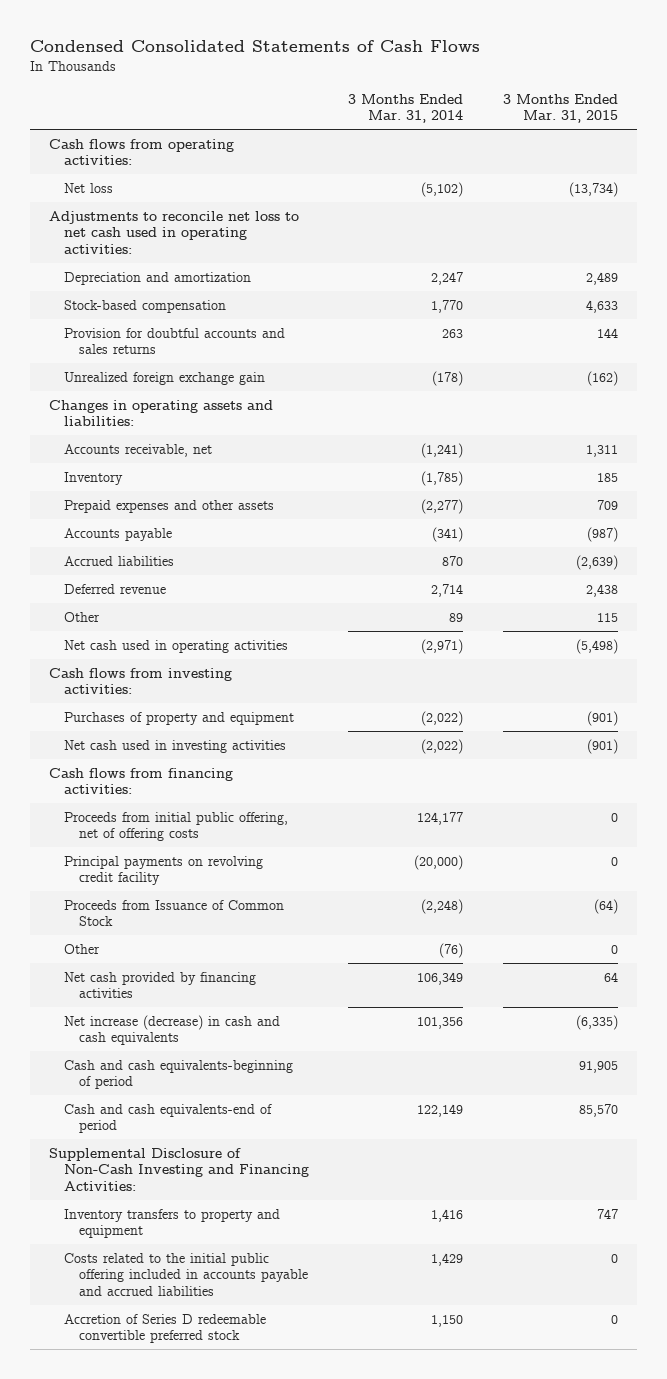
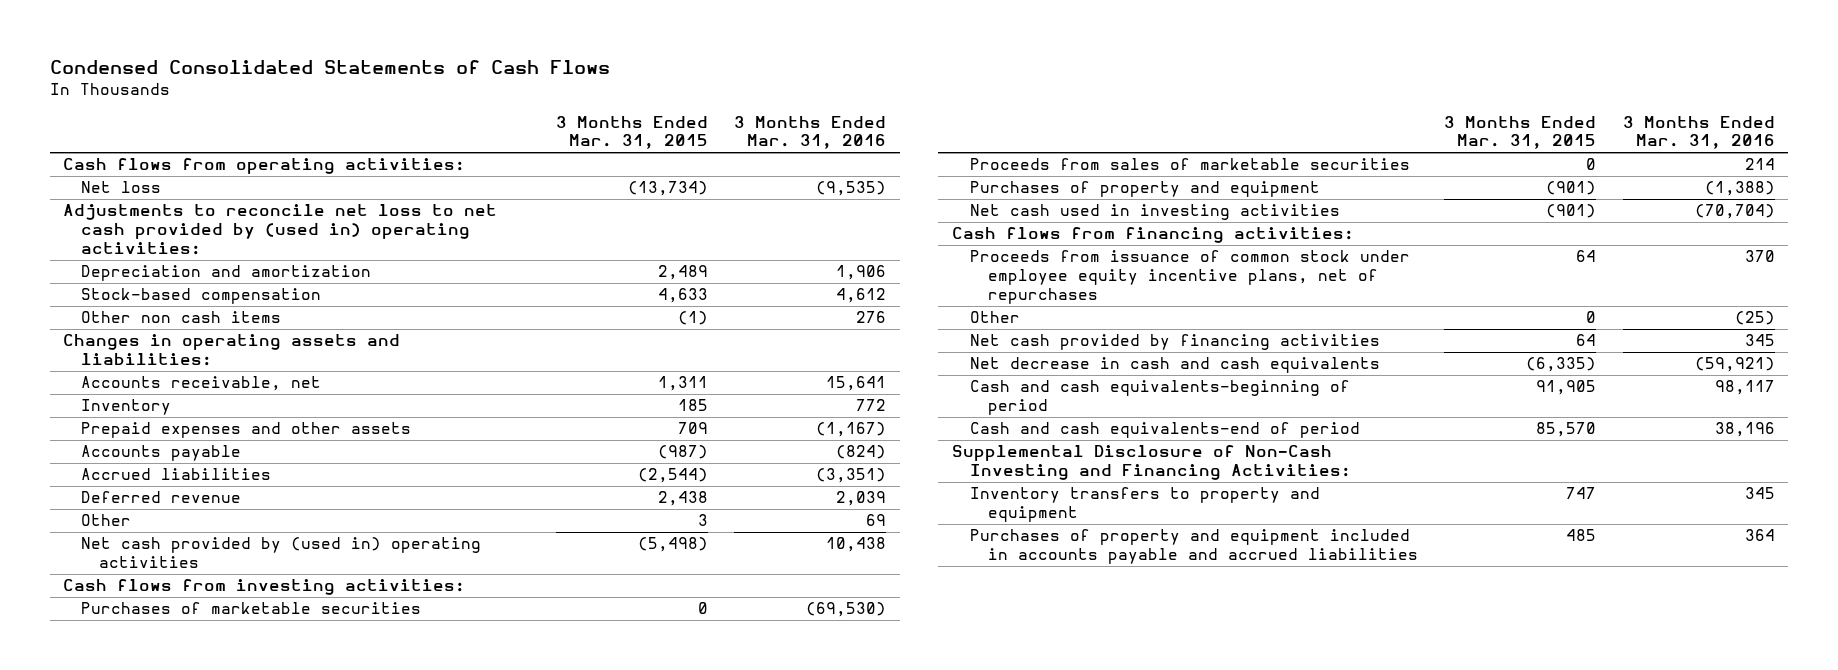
[348,93,464,124] 3 Months Ended Mar. 31, 2014 -> none
none -> [734,115,887,150] 3 Months Ended Mar. 31, 2016
[49,210,300,255] Adjustments to reconcile net loss to net cash used in operating activities: -> [63,204,498,255] Adjustments to reconcile net loss to net cash provided by (used in) operating activities:
[64,327,286,355] Provision for doubtful accounts and sales returns -> none
[64,371,266,385] Unrealized foreign exchange gain -> none
none -> [81,311,282,324] Other non cash items
[575,554,618,570] (2,639) -> [637,468,708,484] (2,544)
[596,612,618,622] 115 -> [697,514,708,527] 3
[64,639,289,653] Net cash used in operating activities -> [81,537,482,569] Net cash provided by (used in) operating activities
none -> [81,602,422,615] Purchases of marketable securities
none -> [969,158,1410,171] Proceeds from sales of marketable securities
[64,811,289,842] Proceeds from initial public offering, net of offering costs -> none
[64,855,264,886] Principal payments on revolving credit facility -> none
[64,899,285,927] Proceeds from Issuance of Common Stock -> [969,250,1410,304] Proceeds from issuance of common stock under employee equity incentive plans, net of repurchases
[593,898,618,914] (64) -> [1576,250,1597,263] 64
[64,1014,281,1046] Net increase (decrease) in cash and cash equivalents -> [969,357,1380,374] Net decrease in cash and cash equivalents
[64,1313,267,1344] Accretion of Series D redeemable convertible preferred stock -> none
[64,1252,308,1297] Costs related to the initial public offering included in accounts payable and accrued liabilities -> [969,529,1418,565] Purchases of property and equipment included in accounts payable and accrued liabilities
[610,1253,618,1263] 0 -> [1566,529,1597,542] 485

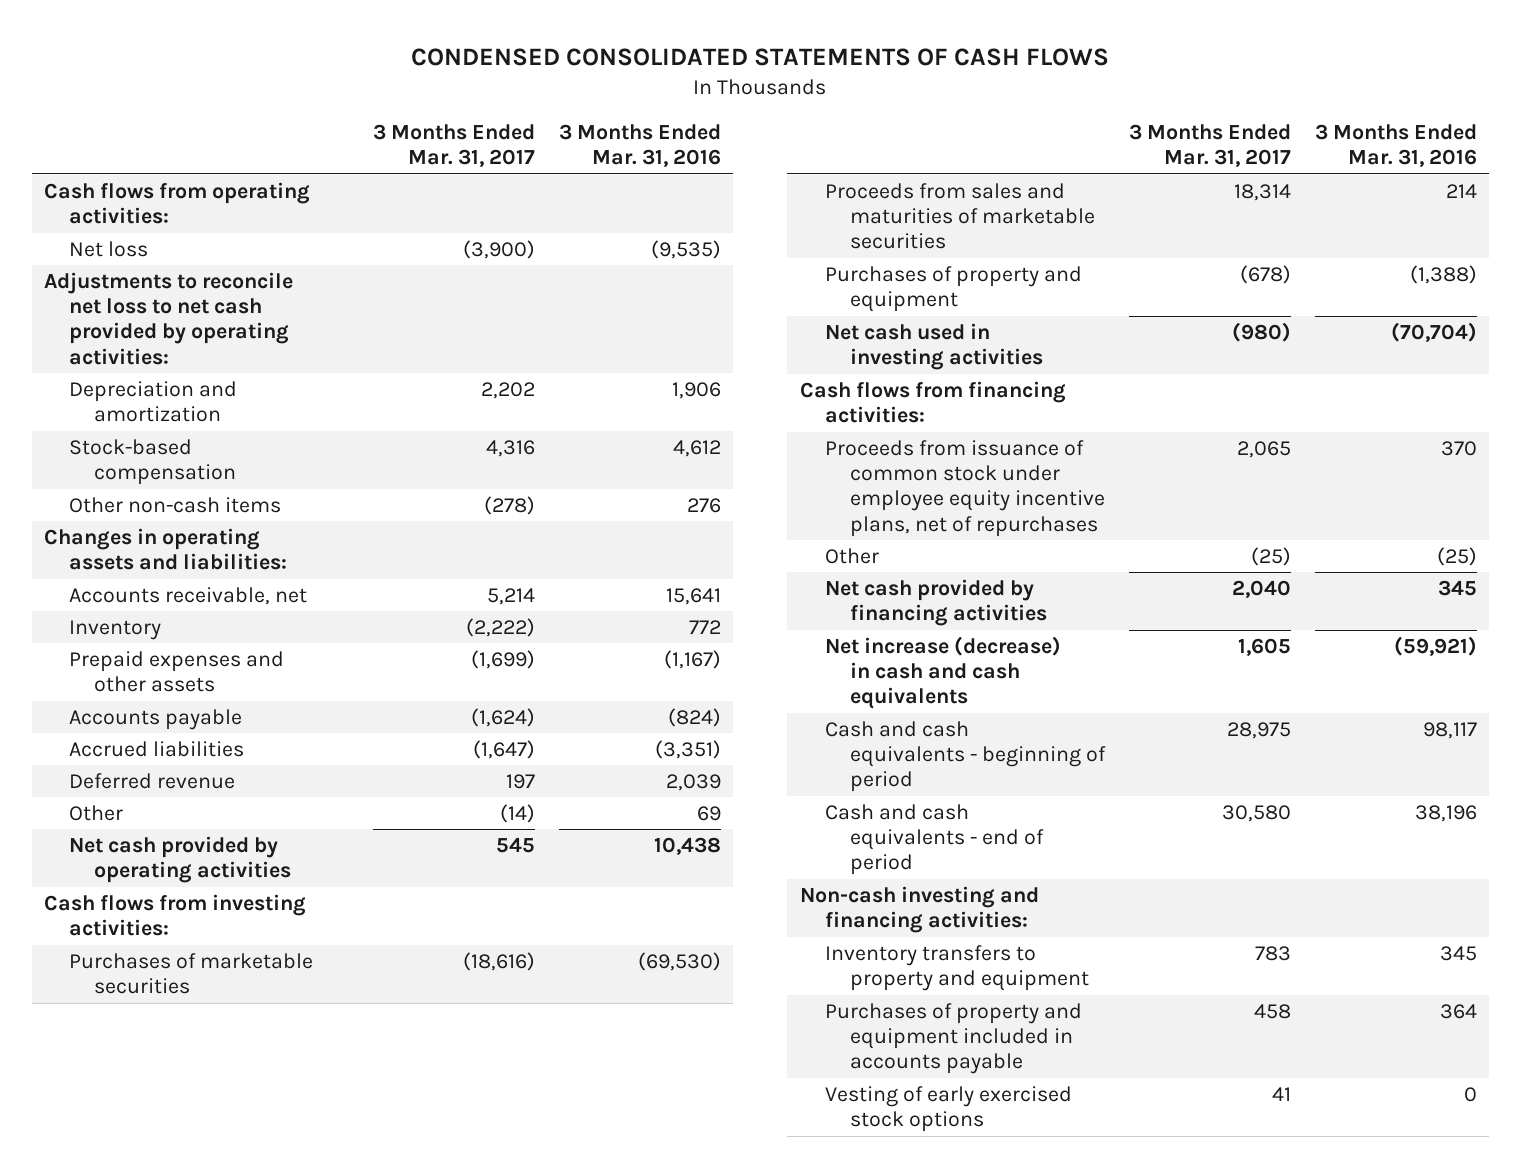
[49,59,610,74] Condensed Consolidated Statements of Cash Flows -> [411,48,1110,67] CONDENSED CONSOLIDATED STATEMENTS OF CASH FLOWS
[555,115,708,150] 3 Months Ended Mar. 31, 2015 -> none
none -> [373,124,536,168] 3 Months Ended Mar. 31, 2017
[63,204,498,255] Adjustments to reconcile net loss to net cash provided by (used in) operating activities: -> [43,271,293,365] Adjustments to reconcile net loss to net cash provided by operating activities:
[81,311,282,324] Other non cash items -> [68,496,281,513] Other non-cash items
[81,537,482,569] Net cash provided by (used in) operating activities -> [68,835,291,884] Net cash provided by operating activities
[969,158,1410,171] Proceeds from sales of marketable securities -> [824,182,1095,250] Proceeds from sales and maturities of marketable securities
[969,357,1380,374] Net decrease in cash and cash equivalents -> [824,635,1061,710] Net increase (decrease) in cash and cash equivalents
[969,380,1350,416] Cash and cash equivalents-beginning of period -> [824,720,1106,793] Cash and cash equivalents - beginning of period
[969,422,1360,439] Cash and cash equivalents-end of period -> [824,803,1044,876] Cash and cash equivalents - end of period
[951,445,1351,481] Supplemental Disclosure of Non-Cash Investing and Financing Activities: -> [799,885,1039,934] Non-cash investing and financing activities:
[969,529,1418,565] Purchases of property and equipment included in accounts payable and accrued liabilities -> [824,1002,1082,1075] Purchases of property and equipment included in accounts payable
none -> [824,1085,1072,1133] Vesting of early exercised stock options

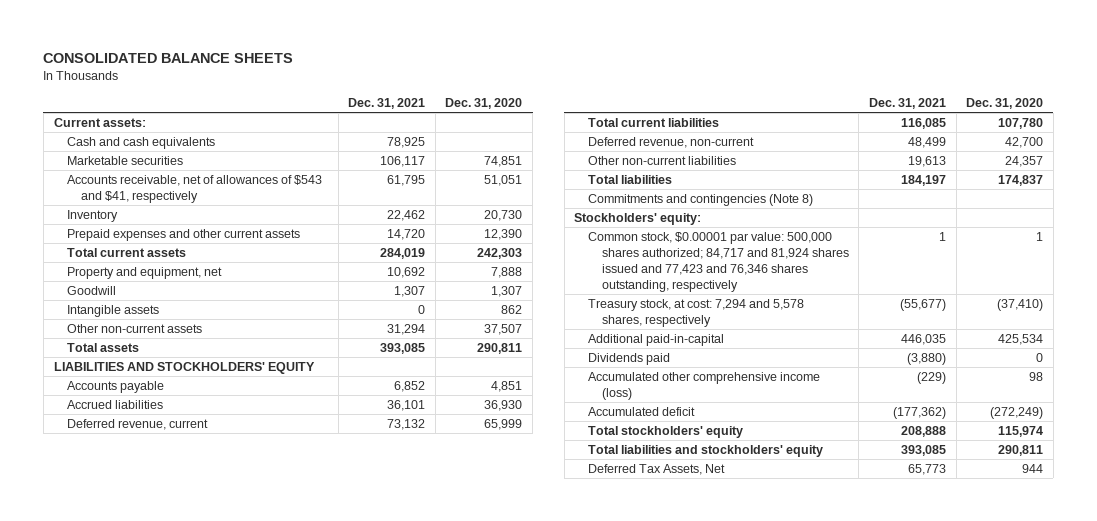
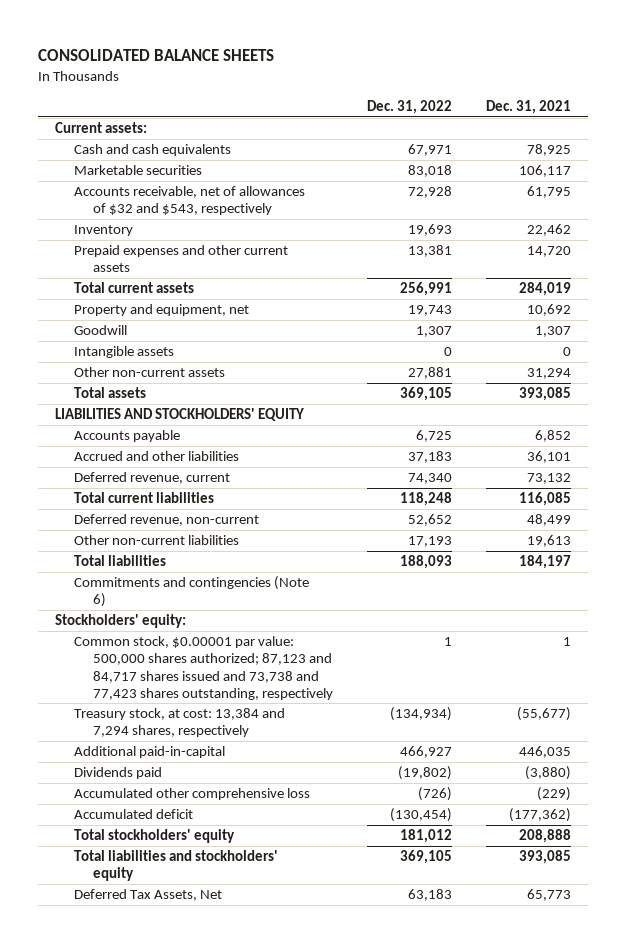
[445,98,523,110] Dec. 31, 2020 -> none
none -> [366,100,452,115] Dec. 31, 2022
[67,175,323,203] Accounts receivable, net of allowances of $543 and $41, respectively -> [73,186,305,216] Accounts receivable, net of allowances of $32 and $543, respectively
[67,400,164,410] Accrued liabilities -> [73,451,239,462] Accrued and other liabilities
[588,194,814,207] Commitments and contingencies (Note 8) -> [73,576,309,608] Commitments and contingencies (Note 6)
[588,232,849,292] Common stock, $0.00001 par value: 500,000 shares authorized; 84,717 and 81,924 shares issued and 77,423 and 76,346 shares outstanding, respectively -> [73,636,333,700] Common stock, $0.00001 par value: 500,000 shares authorized; 87,123 and 84,717 shares issued and 73,738 and 77,423 shares outstanding, respectively
[588,299,805,327] Treasury stock, at cost: 7,294 and 5,578 shares, respectively -> [73,708,285,738] Treasury stock, at cost: 13,384 and 7,294 shares, respectively
[588,372,821,400] Accumulated other comprehensive income (loss) -> [73,788,310,801] Accumulated other comprehensive loss

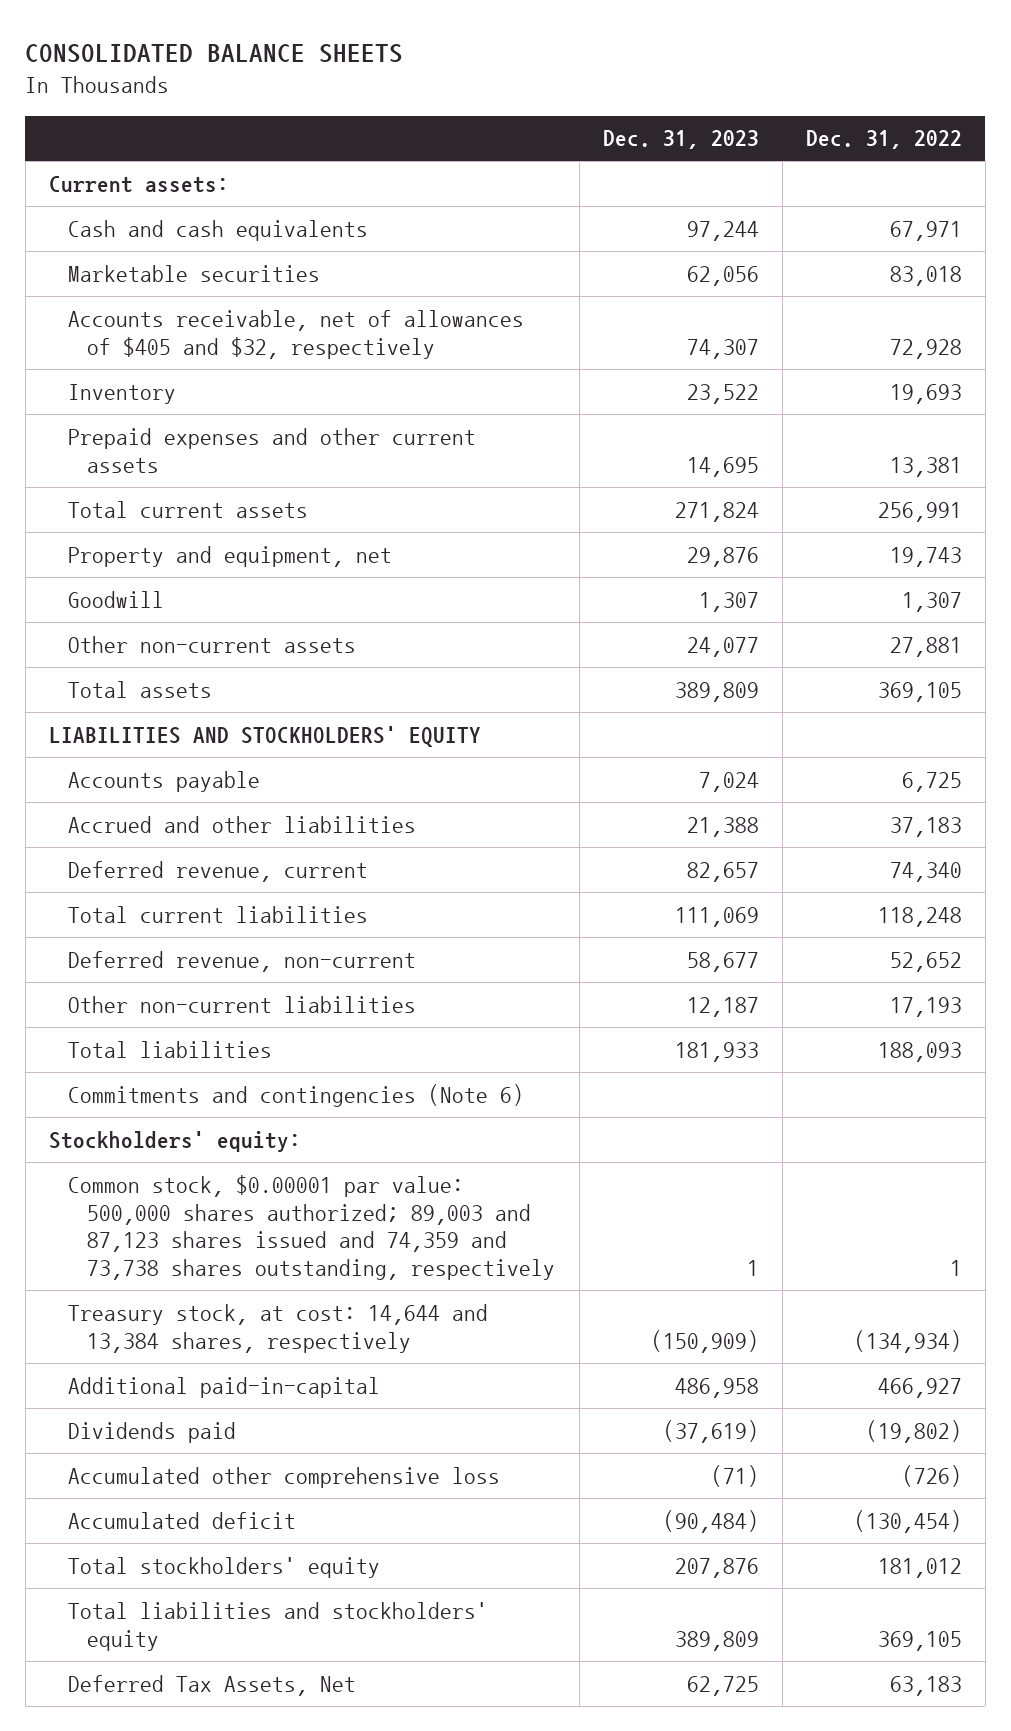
[485,100,571,115] Dec. 31, 2021 -> none
none -> [602,130,759,150] Dec. 31, 2023
[73,186,305,216] Accounts receivable, net of allowances of $32 and $543, respectively -> [68,309,525,359] Accounts receivable, net of allowances of $405 and $32, respectively
[73,346,174,359] Intangible assets -> none
[73,636,333,700] Common stock, $0.00001 par value: 500,000 shares authorized; 87,123 and 84,717 shares issued and 73,738 and 77,423 shares outstanding, respectively -> [68,1174,556,1281] Common stock, $0.00001 par value: 500,000 shares authorized; 89,003 and 87,123 shares issued and 74,359 and 73,738 shares outstanding, respectively
[73,708,285,738] Treasury stock, at cost: 13,384 and 7,294 shares, respectively -> [68,1303,489,1353] Treasury stock, at cost: 14,644 and 13,384 shares, respectively

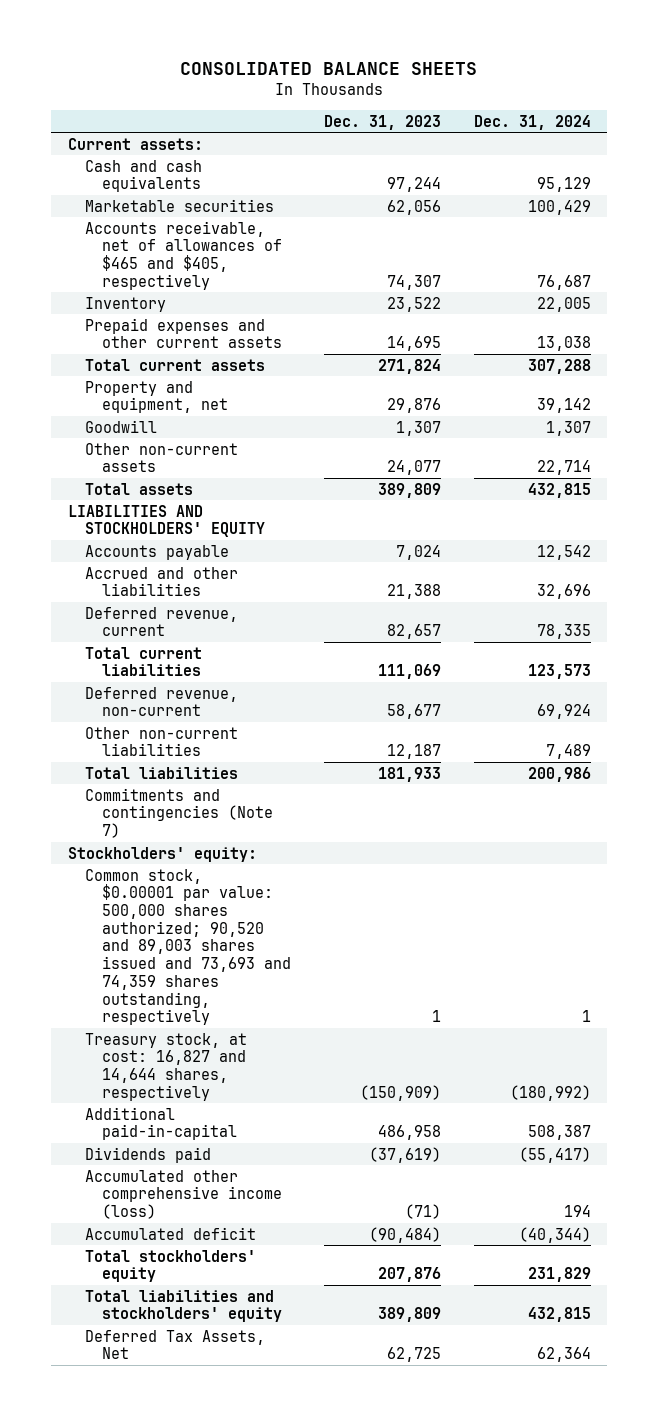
[805,130,962,150] Dec. 31, 2022 -> none
none -> [473,114,591,130] Dec. 31, 2024
[68,309,525,359] Accounts receivable, net of allowances of $405 and $32, respectively -> [84,220,282,290] Accounts receivable, net of allowances of $465 and $405, respectively
[68,1083,525,1107] Commitments and contingencies (Note 6) -> [84,787,273,839] Commitments and contingencies (Note 7)
[68,1174,556,1281] Common stock, $0.00001 par value: 500,000 shares authorized; 89,003 and 87,123 shares issued and 74,359 and 73,738 shares outstanding, respectively -> [84,868,291,1026] Common stock, $0.00001 par value: 500,000 shares authorized; 90,520 and 89,003 shares issued and 73,693 and 74,359 shares outstanding, respectively
[68,1303,489,1353] Treasury stock, at cost: 14,644 and 13,384 shares, respectively -> [84,1032,247,1101] Treasury stock, at cost: 16,827 and 14,644 shares, respectively
[68,1466,501,1488] Accumulated other comprehensive loss -> [84,1169,282,1220] Accumulated other comprehensive income (loss)

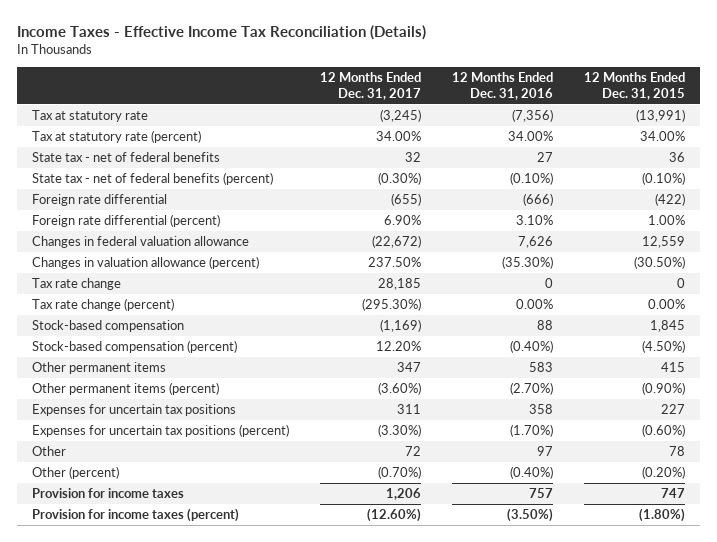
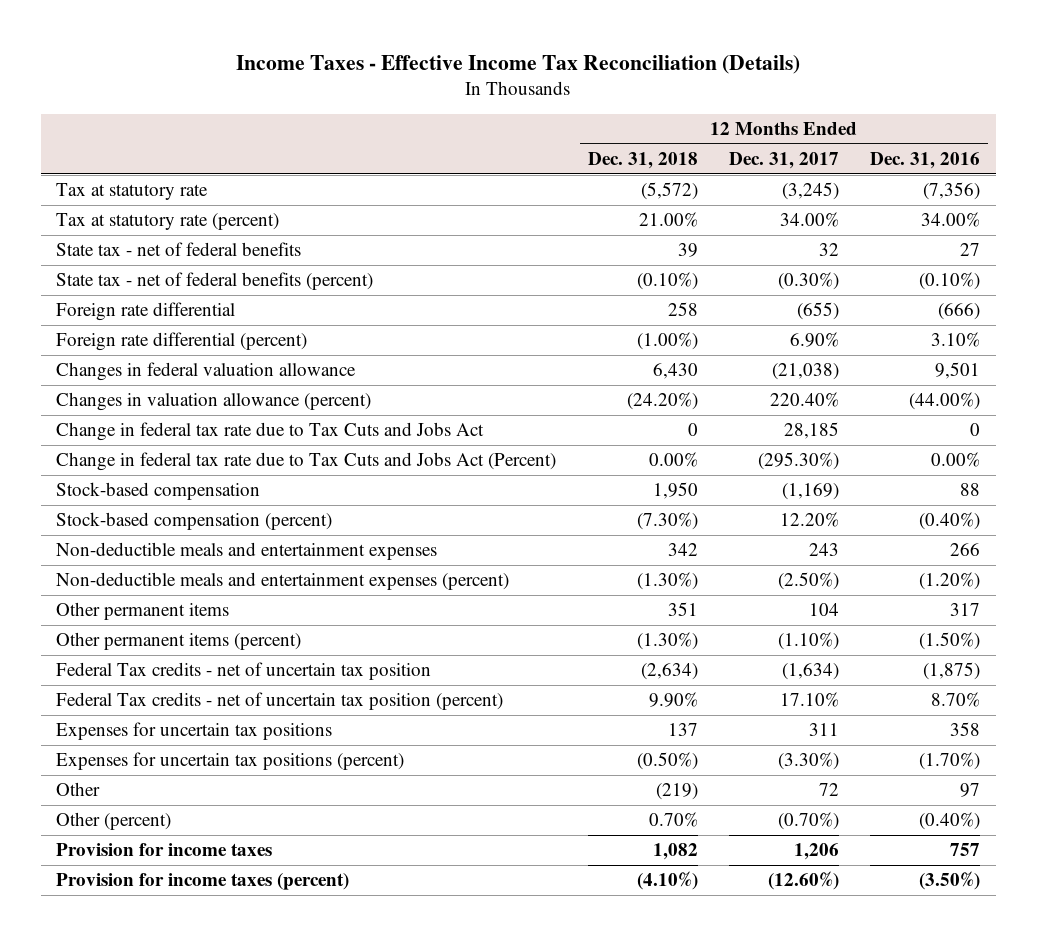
[583,72,685,101] 12 Months Ended Dec. 31, 2015 -> none
none -> [587,152,698,170] Dec. 31, 2018
[371,235,421,249] (22,672) -> [771,363,839,381] (21,038)
[517,236,553,249] 7,626 -> [935,362,981,380] 9,501
[367,257,421,268] 237.50% -> [769,392,839,408] 220.40%
[501,256,553,270] (35.30%) -> [909,392,981,411] (44.00%)
[32,278,122,291] Tax rate change -> [56,422,485,442] Change in federal tax rate due to Tax Cuts and Jobs Act
[32,298,175,312] Tax rate change (percent) -> [56,452,557,472] Change in federal tax rate due to Tax Cuts and Jobs Act (Percent)
none -> [56,542,438,561] Non-deductible meals and entertainment expenses
none -> [56,572,510,591] Non-deductible meals and entertainment expenses (percent)
[396,362,421,373] 347 -> [808,603,839,617] 104
[528,362,553,373] 583 -> [950,603,981,617] 317
[377,382,421,396] (3.60%) -> [777,632,839,651] (1.10%)
[509,382,553,396] (2.70%) -> [919,632,981,651] (1.50%)
none -> [56,662,432,681] Federal Tax credits - net of uncertain tax position
none -> [56,692,504,711] Federal Tax credits - net of uncertain tax position (percent)

